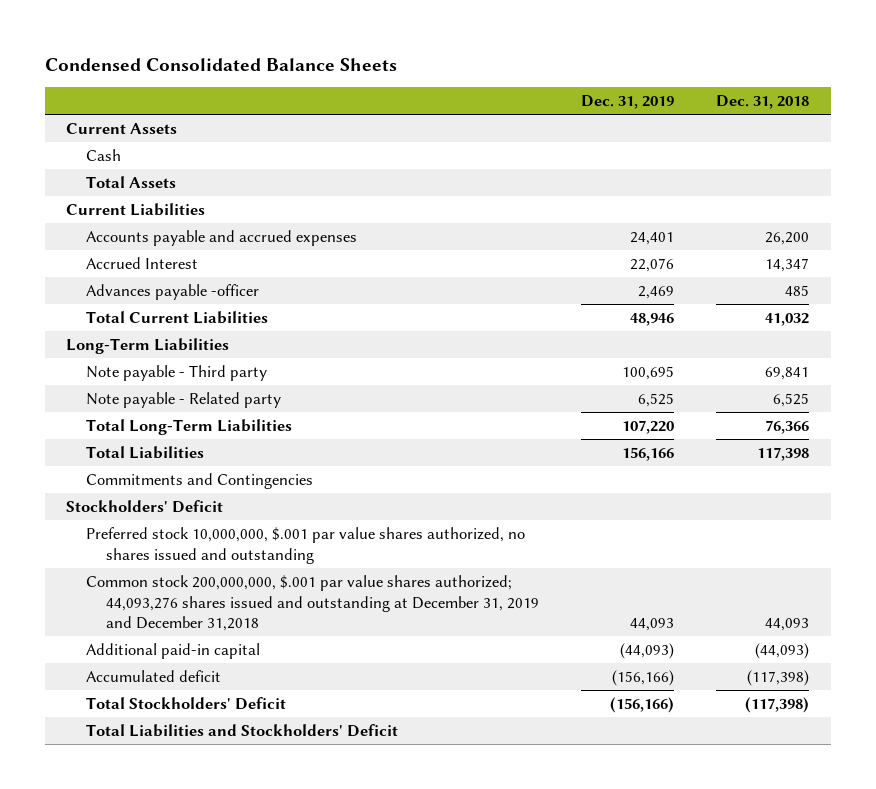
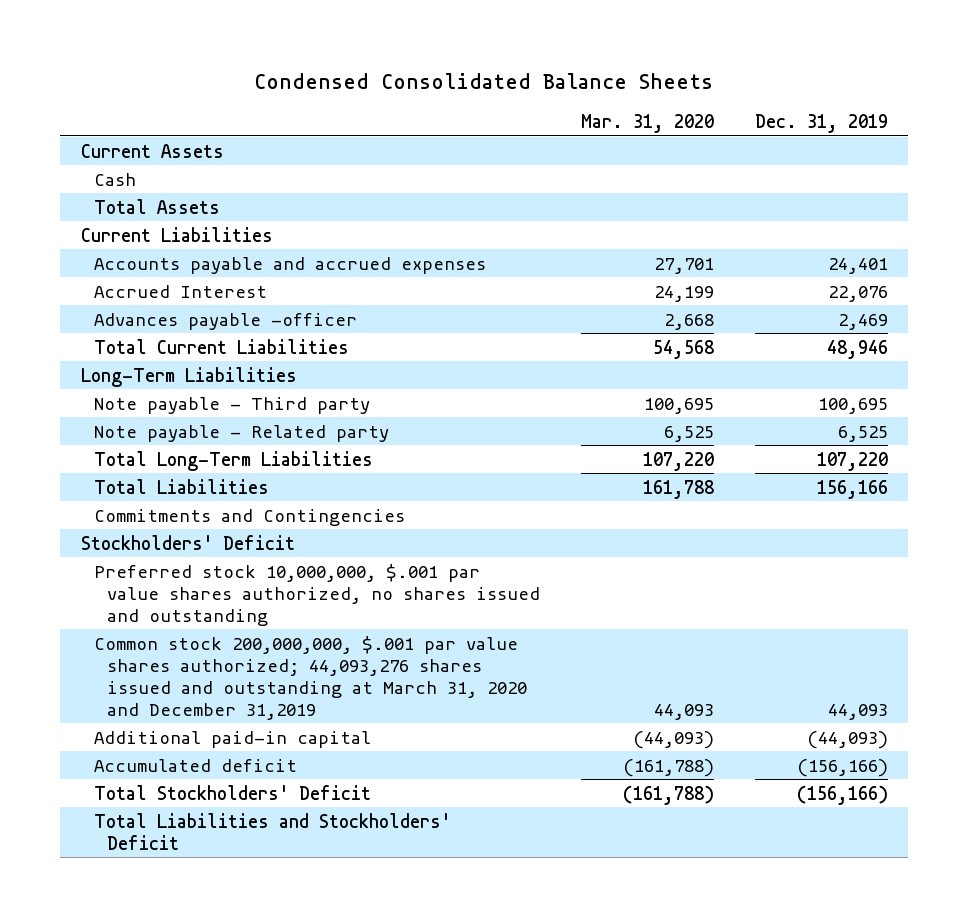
[716,95,810,110] Dec. 31, 2018 -> none
none -> [580,113,714,133] Mar. 31, 2020
[85,574,539,632] Common stock 200,000,000, $.001 par value shares authorized; 44,093,276 shares issued and outstanding at December 31, 2019 and December 31,2018 -> [94,635,528,720] Common stock 200,000,000, $.001 par value shares authorized; 44,093,276 shares issued and outstanding at March 31, 2020 and December 31,2019

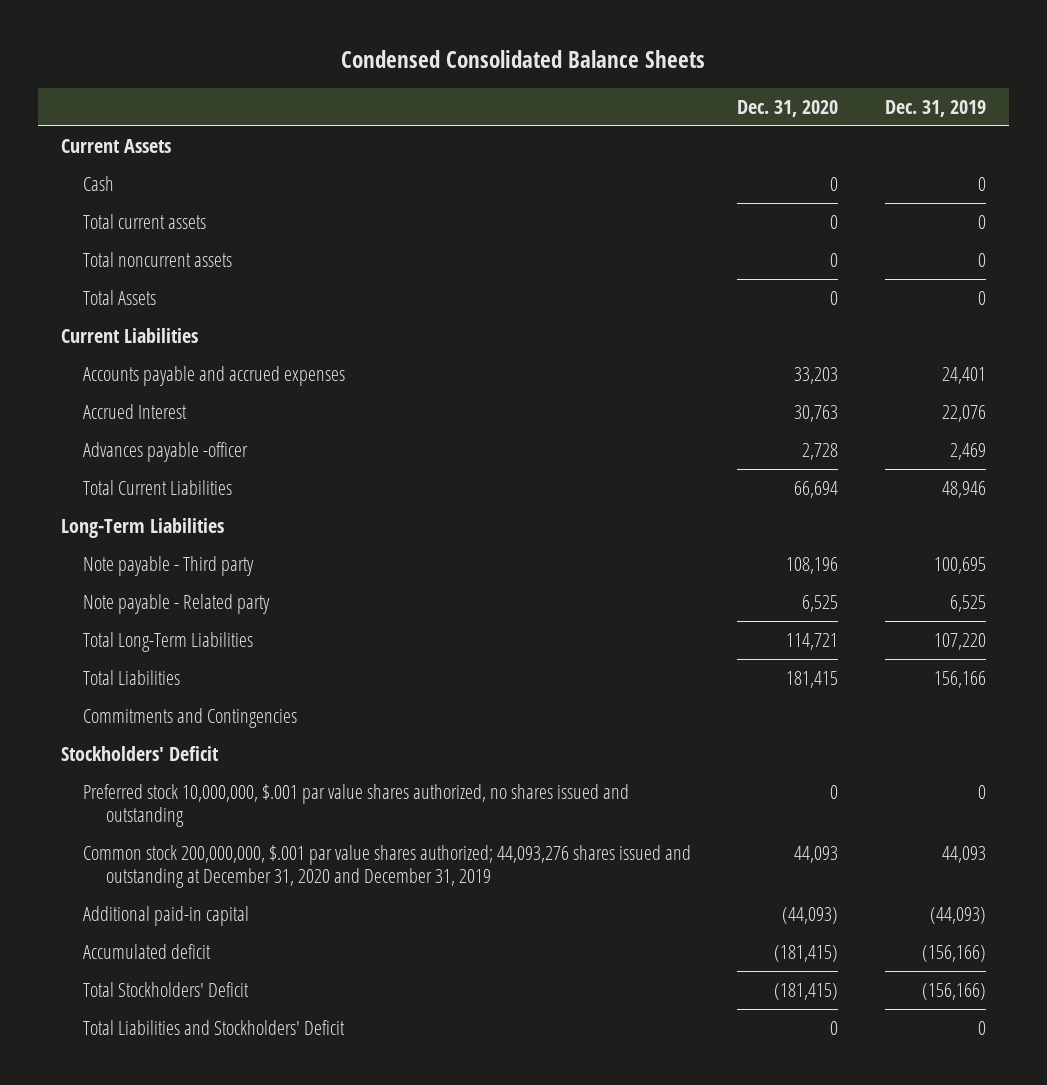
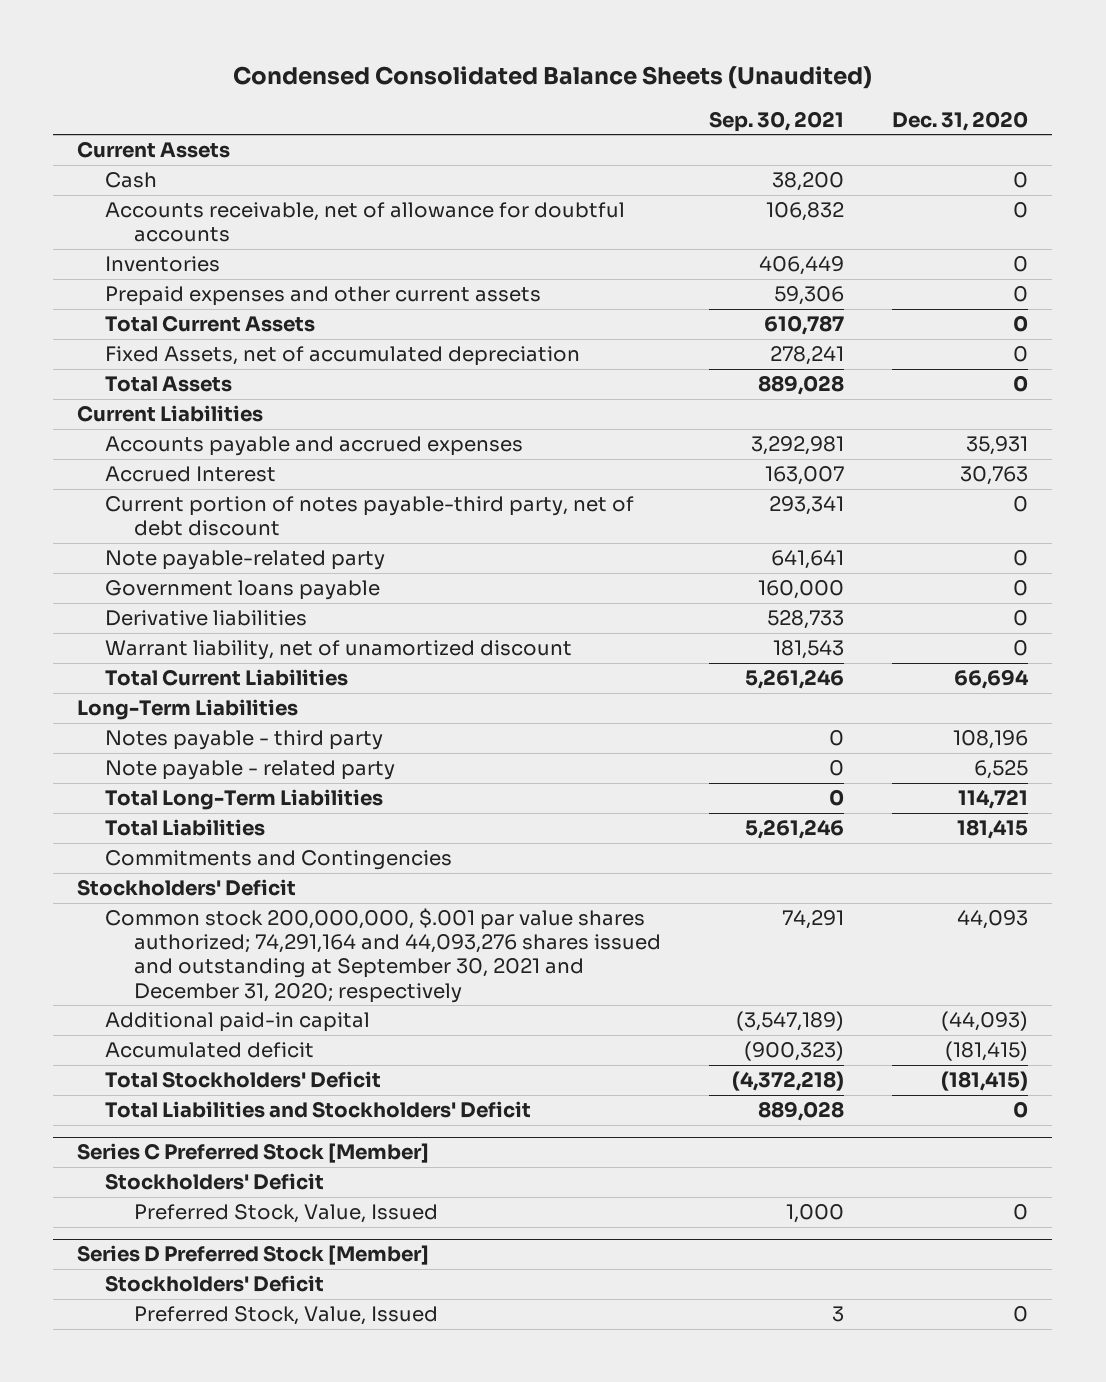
[341,50,706,69] Condensed Consolidated Balance Sheets -> [232,66,872,90] Condensed Consolidated Balance Sheets (Unaudited)
[884,99,986,117] Dec. 31, 2019 -> none
none -> [708,110,844,132] Sep. 30, 2021
[83,251,233,267] Total noncurrent assets -> none
none -> [105,202,626,243] Accounts receivable, net of allowance for doubtful accounts
none -> [105,256,221,273] Inventories
none -> [105,286,542,307] Prepaid expenses and other current assets
[83,213,207,229] Total current assets -> [105,315,316,333] Total Current Assets
none -> [105,346,581,367] Fixed Assets, net of accumulated depreciation
[794,366,839,384] 33,203 -> [966,436,1029,456] 35,931
[83,441,249,462] Advances payable -officer -> none
none -> [105,496,635,537] Current portion of notes payable-third party, net of debt discount
none -> [105,550,386,571] Note payable-related party
none -> [105,580,381,601] Government loans payable
none -> [105,610,308,627] Derivative liabilities
none -> [105,640,573,661] Warrant liability, net of unamortized discount
[83,555,255,576] Note payable - Third party -> [105,730,384,751] Notes payable - third party
[83,593,271,614] Note payable - Related party -> [105,760,396,781] Note payable - related party
[83,783,630,828] Preferred stock 10,000,000, $.001 par value shares authorized, no shares issued and outstanding -> none
[83,844,692,889] Common stock 200,000,000, $.001 par value shares authorized; 44,093,276 shares issued and outstanding at December 31, 2020 and December 31, 2019 -> [105,908,661,1003] Common stock 200,000,000, $.001 par value shares authorized; 74,291,164 and 44,093,276 shares issued and outstanding at September 30, 2021 and December 31, 2020; respectively
none -> [77,1143,430,1164] Series C Preferred Stock [Member]
none -> [105,1173,325,1191] Stockholders' Deficit
none -> [133,1204,438,1224] Preferred Stock, Value, Issued
none -> [77,1245,430,1266] Series D Preferred Stock [Member]
none -> [105,1275,325,1293] Stockholders' Deficit
none -> [133,1306,438,1326] Preferred Stock, Value, Issued

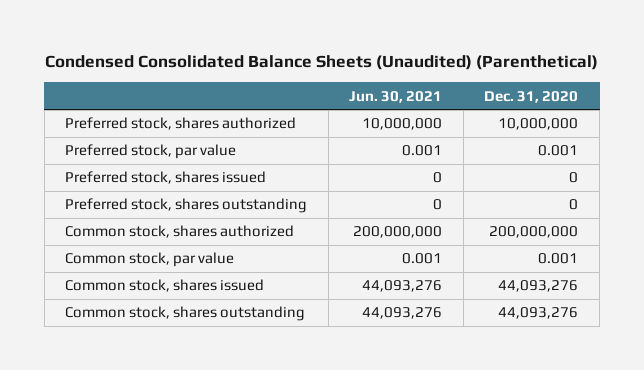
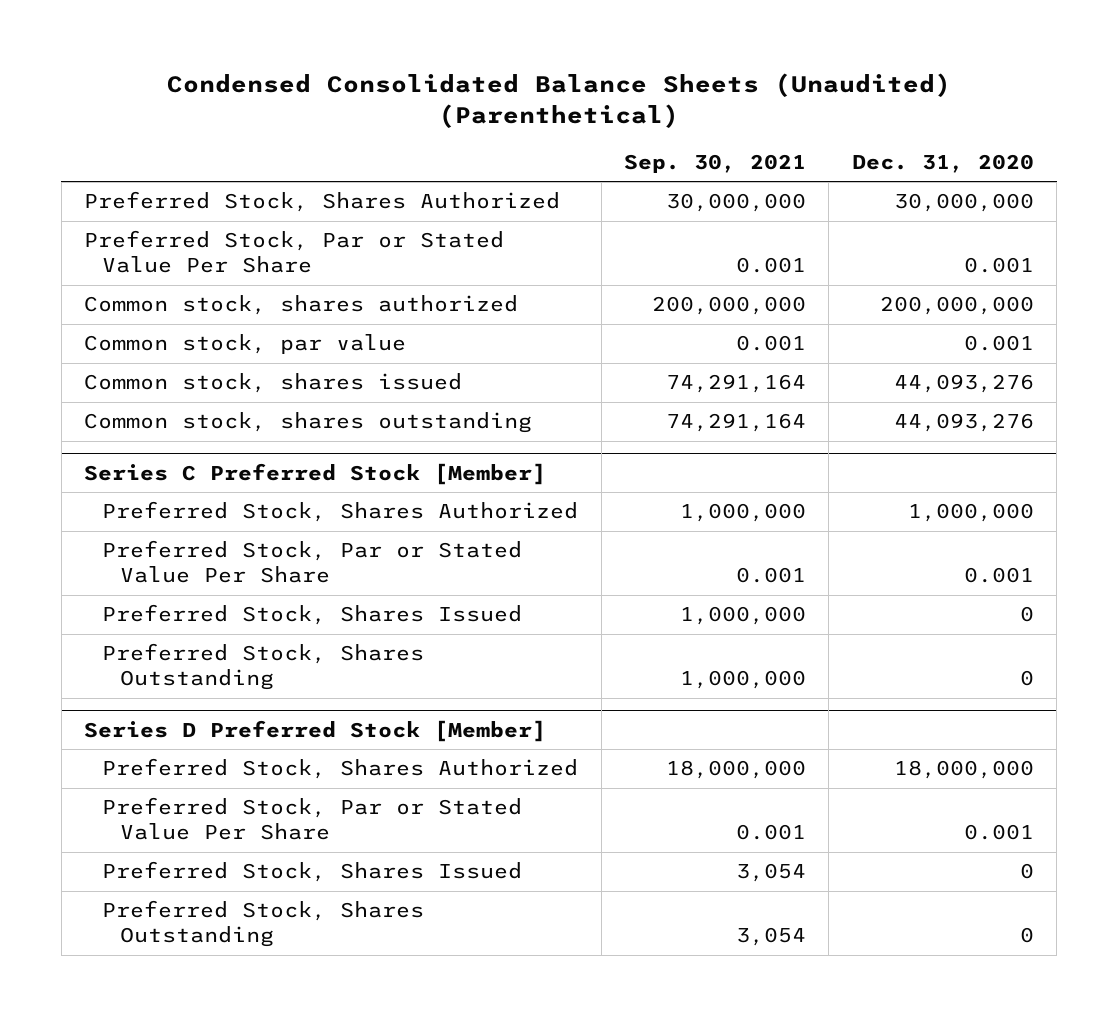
[349,90,443,103] Jun. 30, 2021 -> none
none -> [624,153,807,173] Sep. 30, 2021
[65,171,267,185] Preferred stock, shares issued -> none
[65,198,308,214] Preferred stock, shares outstanding -> none
[65,117,297,131] Preferred stock, shares authorized -> [84,191,561,213] Preferred Stock, Shares Authorized
[498,118,579,131] 10,000,000 -> [893,193,1034,213] 30,000,000
[65,144,237,160] Preferred stock, par value -> [84,230,505,274] Preferred Stock, Par or Stated Value Per Share
none -> [84,462,547,485] Series C Preferred Stock [Member]
none -> [102,501,579,523] Preferred Stock, Shares Authorized
none -> [102,540,523,584] Preferred Stock, Par or Stated Value Per Share
none -> [102,604,523,626] Preferred Stock, Shares Issued
none -> [102,643,425,691] Preferred Stock, Shares Outstanding
none -> [84,719,547,742] Series D Preferred Stock [Member]
none -> [102,758,579,780] Preferred Stock, Shares Authorized
none -> [102,797,523,841] Preferred Stock, Par or Stated Value Per Share
none -> [102,861,523,883] Preferred Stock, Shares Issued
none -> [102,900,425,948] Preferred Stock, Shares Outstanding

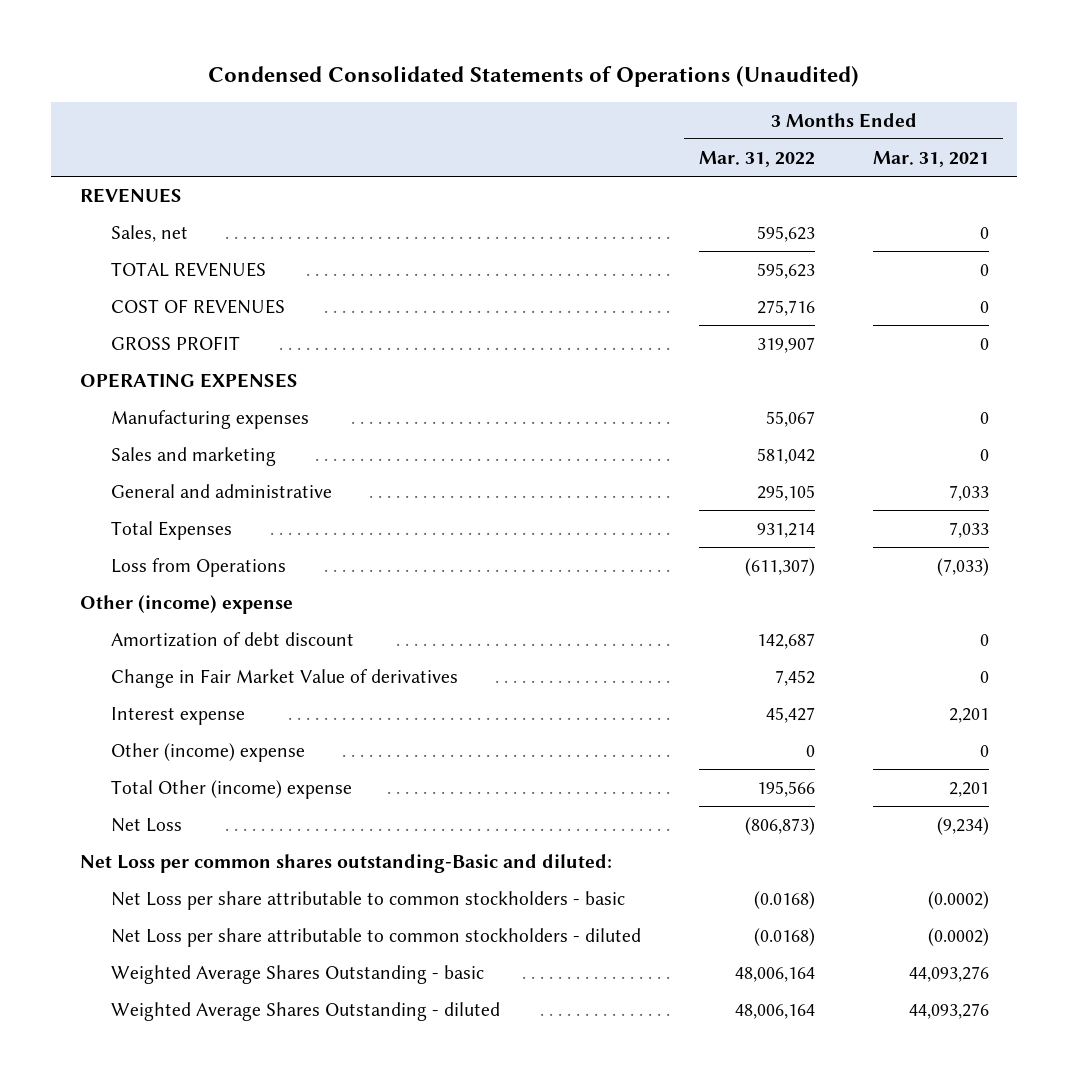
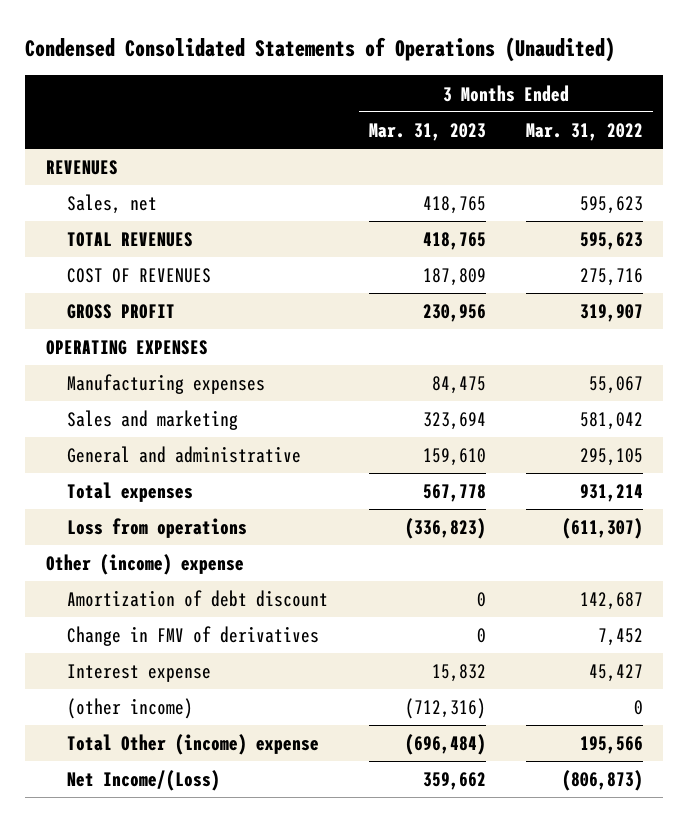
[872,150,989,167] Mar. 31, 2021 -> none
none -> [368,122,486,141] Mar. 31, 2023
[110,521,232,541] Total Expenses -> [67,482,194,503] Total expenses
[110,558,286,578] Loss from Operations -> [67,518,248,539] Loss from operations
[110,669,458,689] Change in Fair Market Value of derivatives -> [67,626,320,647] Change in FMV of derivatives
[110,743,305,763] Other (income) expense -> [67,698,194,720] (other income)
[80,854,613,874] Net Loss per common shares outstanding-Basic and diluted: -> none
[110,891,625,911] Net Loss per share attributable to common stockholders - basic -> none
[110,928,641,948] Net Loss per share attributable to common stockholders - diluted -> none
[110,965,484,985] Weighted Average Shares Outstanding - basic -> none
[110,1002,500,1022] Weighted Average Shares Outstanding - diluted -> none
[110,818,182,833] Net Loss -> [67,770,221,792] Net Income/(Loss)

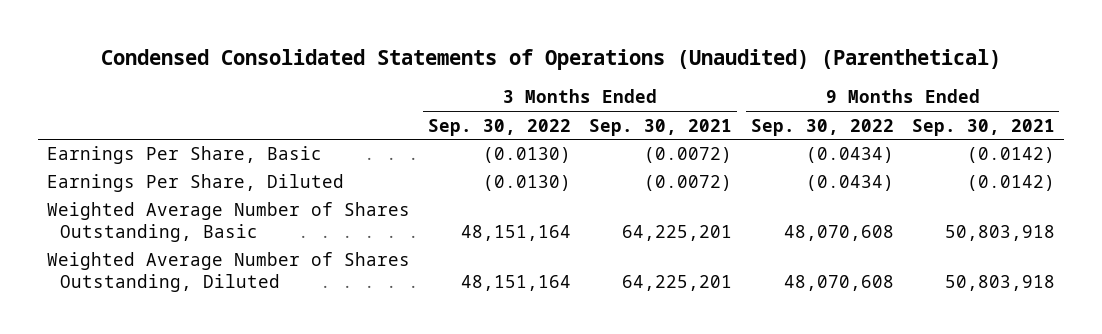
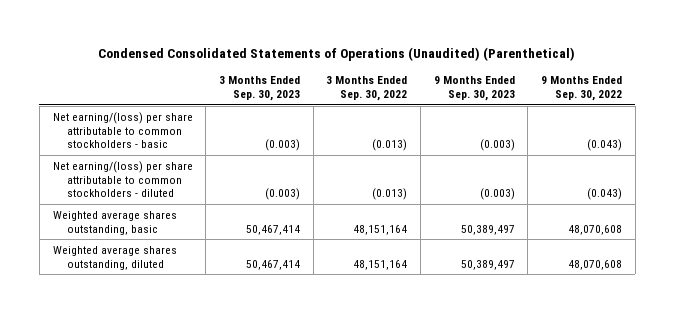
[589,118,733,136] Sep. 30, 2021 -> none
[911,118,1055,136] Sep. 30, 2021 -> none
none -> [218,76,300,101] 3 Months Ended Sep. 30, 2023
none -> [433,76,515,101] 9 Months Ended Sep. 30, 2023
[46,146,322,165] Earnings Per Share, Basic -> [52,111,193,149] Net earning/(loss) per share attributable to common stockholders - basic
[483,147,572,164] (0.0130) -> [372,139,408,152] (0.013)
[805,147,894,164] (0.0434) -> [586,139,622,152] (0.043)
[46,174,344,193] Earnings Per Share, Diluted -> [52,160,193,198] Net earning/(loss) per share attributable to common stockholders - diluted
[483,175,572,192] (0.0130) -> [372,188,408,201] (0.013)
[805,175,894,192] (0.0434) -> [586,188,622,201] (0.043)
[46,202,410,242] Weighted Average Number of Shares Outstanding, Basic -> [52,210,177,235] Weighted average shares outstanding, basic
[46,252,410,292] Weighted Average Number of Shares Outstanding, Diluted -> [52,245,177,270] Weighted average shares outstanding, diluted

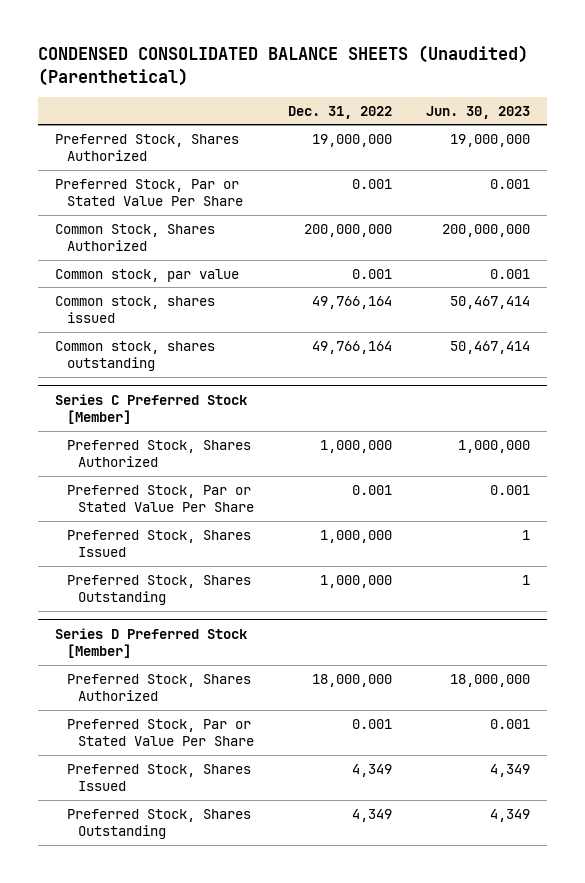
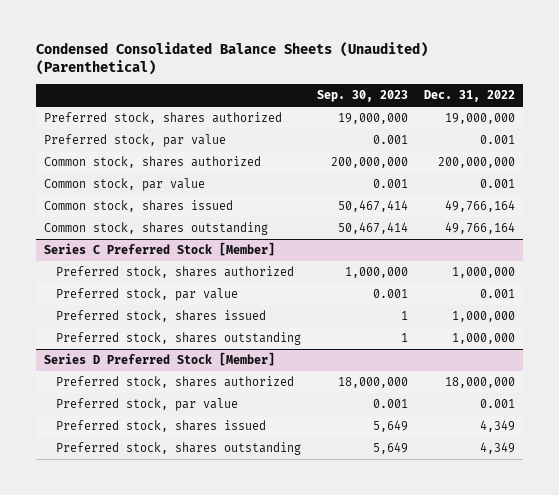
[38,45,529,86] CONDENSED CONSOLIDATED BALANCE SHEETS (Unaudited) (Parenthetical) -> [36,42,429,76] Condensed Consolidated Balance Sheets (Unaudited) (Parenthetical)
[426,105,531,119] Jun. 30, 2023 -> none
none -> [317,90,409,103] Sep. 30, 2023
[55,133,240,162] Preferred Stock, Shares Authorized -> [44,112,283,125] Preferred stock, shares authorized
[55,178,243,207] Preferred Stock, Par or Stated Value Per Share -> [44,134,227,148] Preferred stock, par value
[55,223,216,252] Common Stock, Shares Authorized -> [44,156,262,169] Common stock, shares authorized
[66,439,251,468] Preferred Stock, Shares Authorized -> [56,266,295,279] Preferred stock, shares authorized
[66,484,255,513] Preferred Stock, Par or Stated Value Per Share -> [56,288,239,302] Preferred stock, par value
[66,529,251,558] Preferred Stock, Shares Issued -> [56,310,267,323] Preferred stock, shares issued
[66,574,251,606] Preferred Stock, Shares Outstanding -> [56,332,302,346] Preferred stock, shares outstanding
[66,673,251,702] Preferred Stock, Shares Authorized -> [56,376,295,389] Preferred stock, shares authorized
[66,718,255,747] Preferred Stock, Par or Stated Value Per Share -> [56,398,239,412] Preferred stock, par value
[66,763,251,792] Preferred Stock, Shares Issued -> [56,420,267,433] Preferred stock, shares issued
[66,808,251,840] Preferred Stock, Shares Outstanding -> [56,442,302,456] Preferred stock, shares outstanding

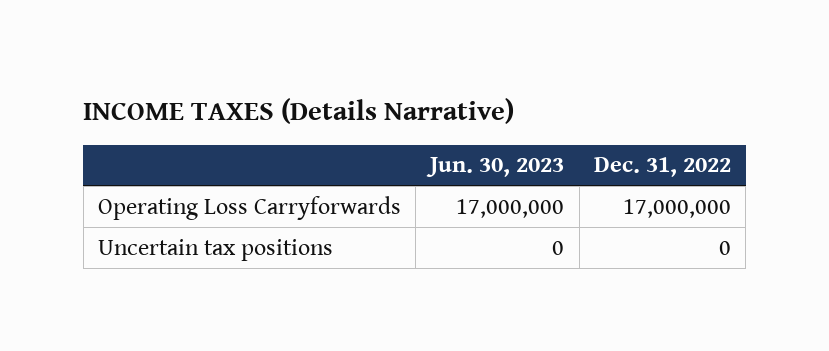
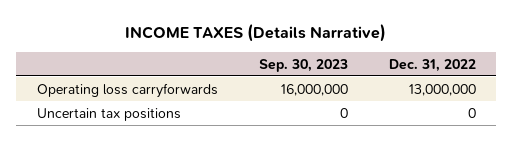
[426,157,565,178] Jun. 30, 2023 -> none
none -> [258,58,348,72] Sep. 30, 2023
[97,195,401,220] Operating Loss Carryforwards -> [36,82,218,98] Operating loss carryforwards
[622,198,731,218] 17,000,000 -> [408,83,476,96] 13,000,000

